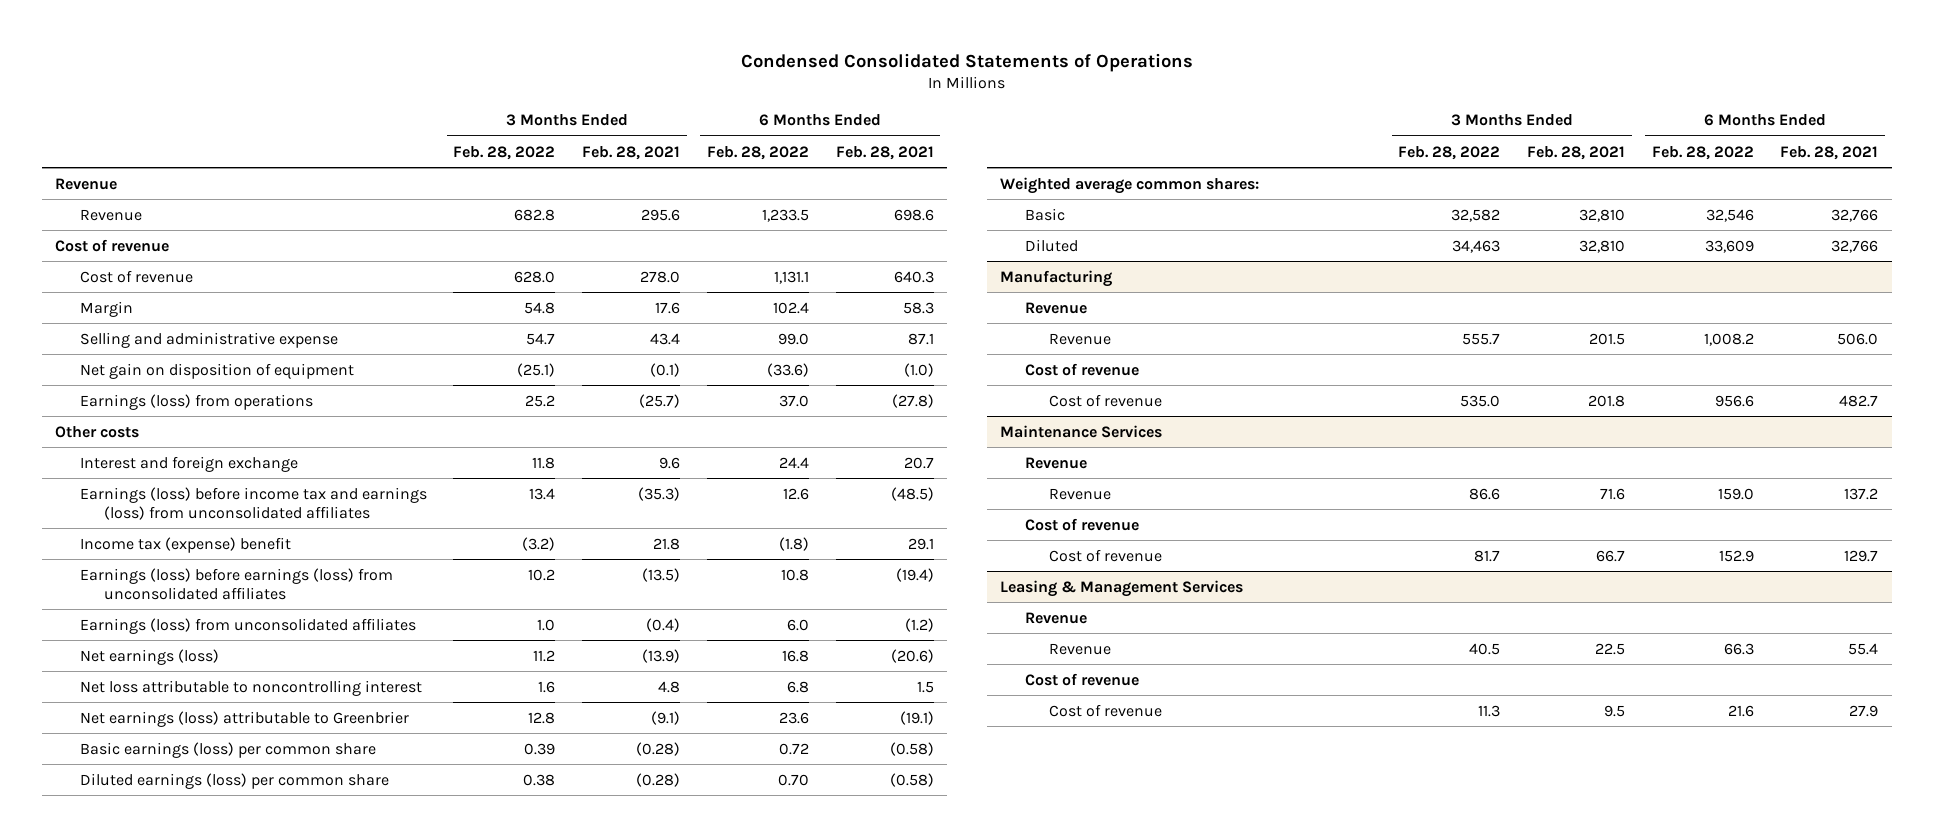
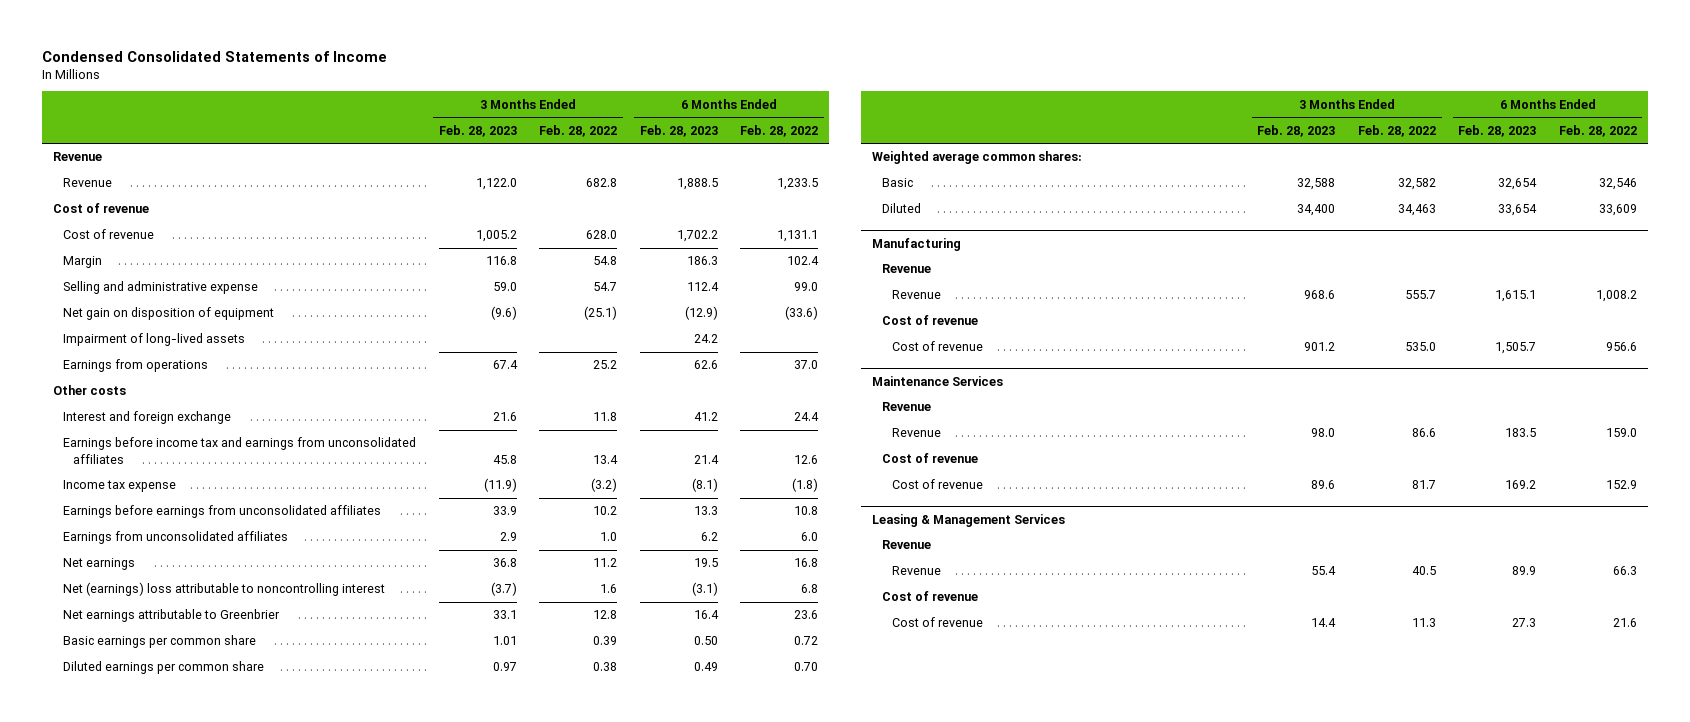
[740,52,1193,72] Condensed Consolidated Statements of Operations -> [42,50,388,62] Condensed Consolidated Statements of Income
[582,145,681,160] Feb. 28, 2021 -> none
[835,145,934,160] Feb. 28, 2021 -> none
none -> [438,124,517,137] Feb. 28, 2023
none -> [639,124,718,137] Feb. 28, 2023
none -> [63,333,246,347] Impairment of long-lived assets
[79,393,313,410] Earnings (loss) from operations -> [63,359,209,373] Earnings from operations
[79,486,427,520] Earnings (loss) before income tax and earnings (loss) from unconsolidated affiliates -> [63,437,417,464] Earnings before income tax and earnings from unconsolidated affiliates
[79,536,291,553] Income tax (expense) benefit -> [63,480,177,493] Income tax expense
[79,567,393,600] Earnings (loss) before earnings (loss) from unconsolidated affiliates -> [63,505,382,519] Earnings before earnings from unconsolidated affiliates
[79,617,416,634] Earnings (loss) from unconsolidated affiliates -> [63,531,289,545] Earnings from unconsolidated affiliates
[79,648,219,665] Net earnings (loss) -> [63,558,136,571] Net earnings
[79,679,422,696] Net loss attributable to noncontrolling interest -> [63,582,386,597] Net (earnings) loss attributable to noncontrolling interest
[79,710,409,727] Net earnings (loss) attributable to Greenbrier -> [63,609,281,623] Net earnings attributable to Greenbrier
[79,741,376,758] Basic earnings (loss) per common share -> [63,635,257,649] Basic earnings per common share
[79,772,389,789] Diluted earnings (loss) per common share -> [63,661,265,675] Diluted earnings per common share

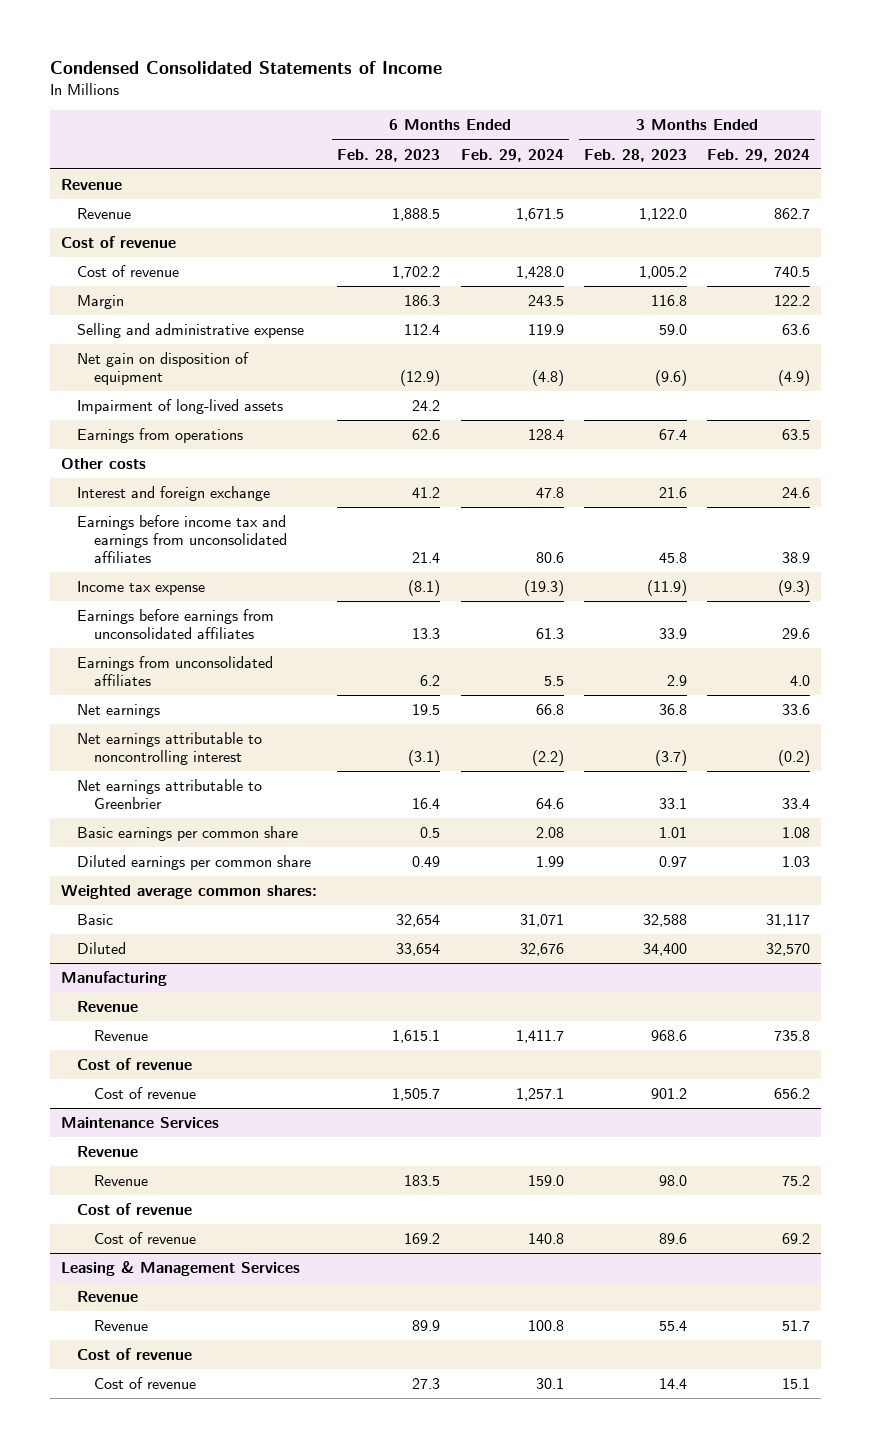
[539,124,618,137] Feb. 28, 2022 -> none
[740,124,819,137] Feb. 28, 2022 -> none
none -> [460,148,564,162] Feb. 29, 2024
none -> [707,148,811,162] Feb. 29, 2024
[63,582,386,597] Net (earnings) loss attributable to noncontrolling interest -> [77,731,263,766] Net earnings attributable to noncontrolling interest
[693,636,718,646] 0.50 -> [420,826,441,838] 0.5

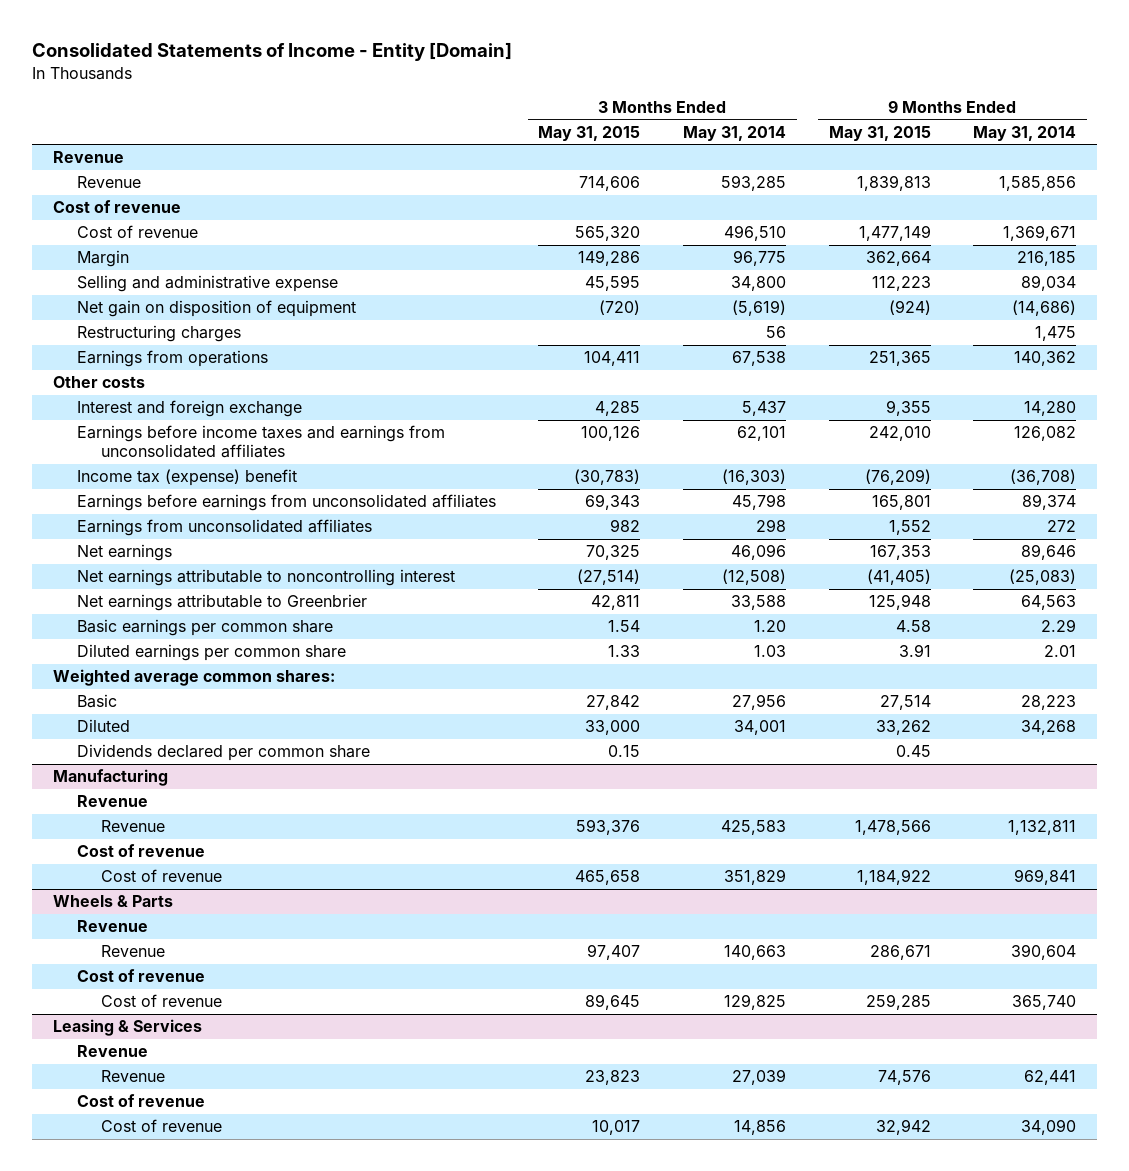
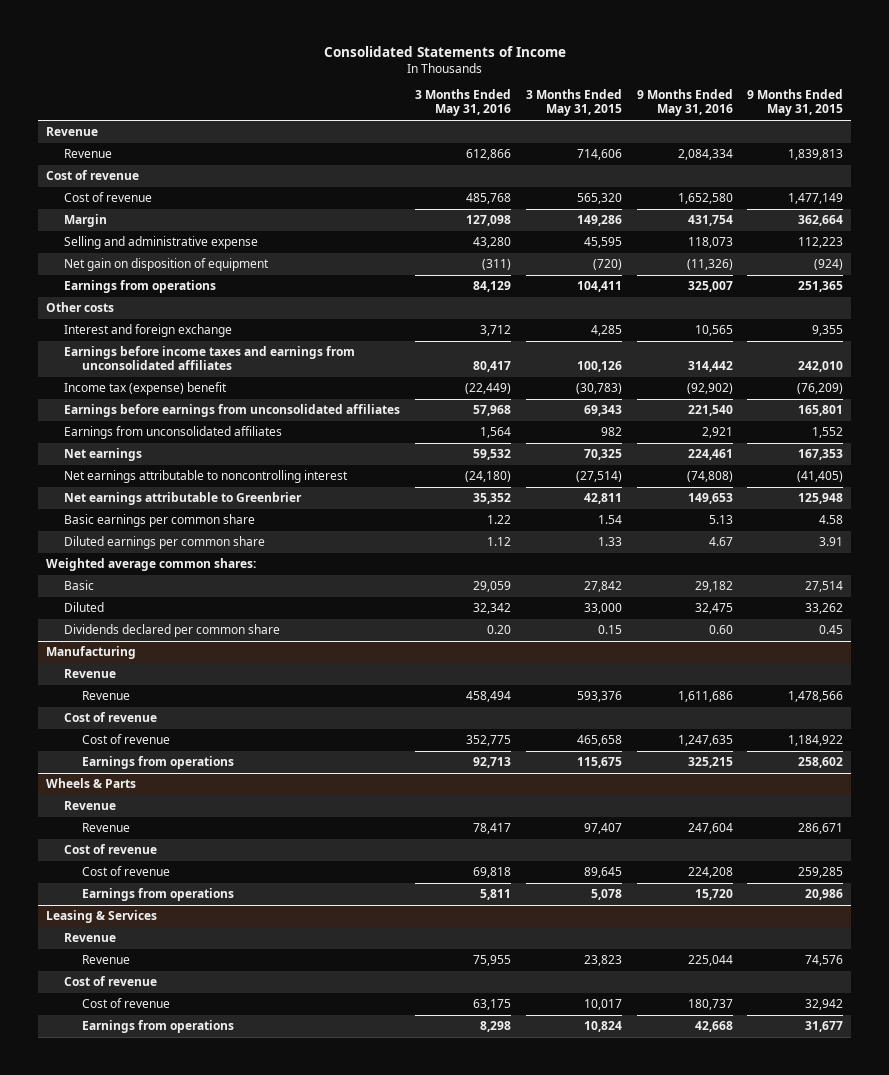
[31,41,512,61] Consolidated Statements of Income - Entity [Domain] -> [323,45,566,57] Consolidated Statements of Income
[683,125,787,141] May 31, 2014 -> none
[973,125,1077,141] May 31, 2014 -> none
none -> [414,89,511,117] 3 Months Ended May 31, 2016
none -> [636,89,733,117] 9 Months Ended May 31, 2016
[76,325,241,343] Restructuring charges -> none
none -> [82,756,235,770] Earnings from operations
none -> [82,888,235,902] Earnings from operations
none -> [82,1020,235,1034] Earnings from operations

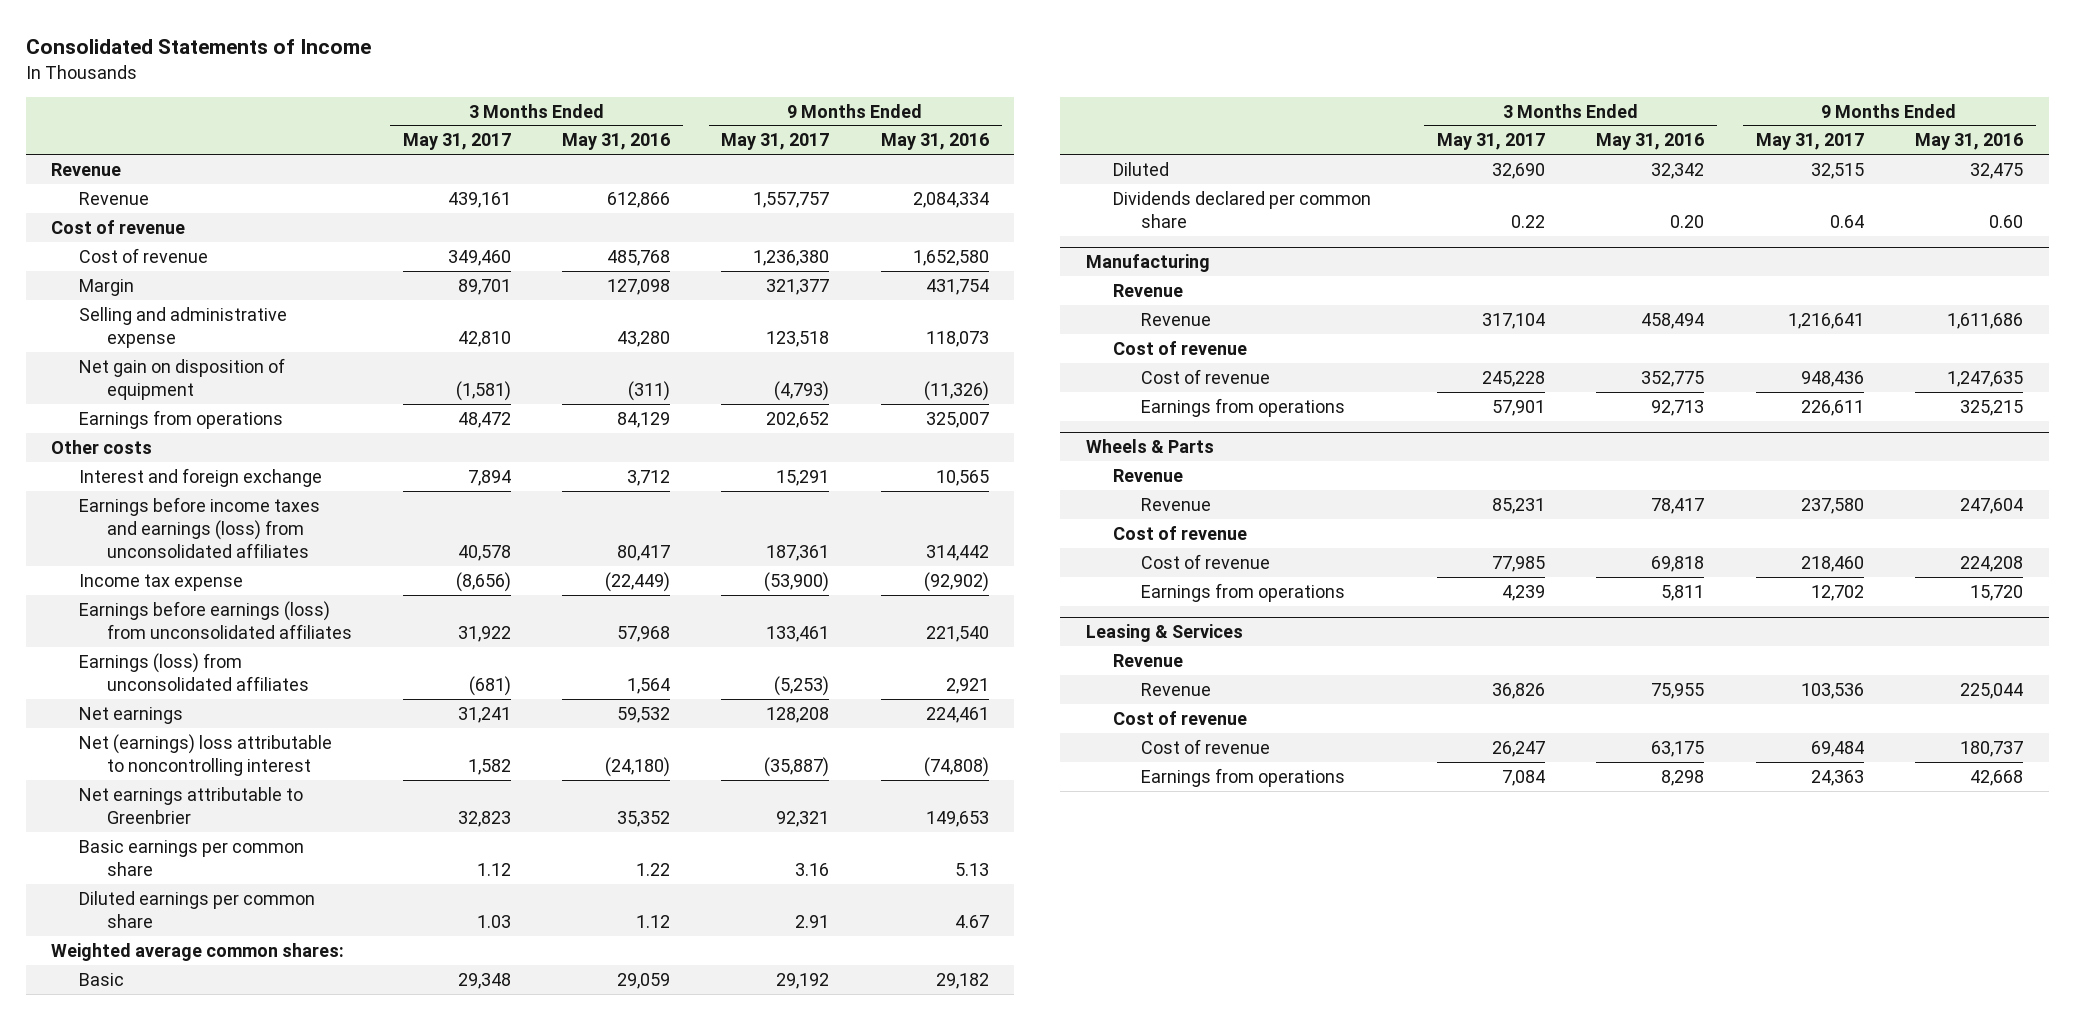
[525,89,622,117] 3 Months Ended May 31, 2015 -> none
[747,89,844,117] 9 Months Ended May 31, 2015 -> none
none -> [402,133,511,151] May 31, 2017
none -> [721,133,830,151] May 31, 2017
[64,346,356,371] Earnings before income taxes and earnings from unconsolidated affiliates -> [78,496,320,559] Earnings before income taxes and earnings (loss) from unconsolidated affiliates
[64,382,228,396] Income tax (expense) benefit -> [78,573,243,591] Income tax expense
[64,404,401,418] Earnings before earnings from unconsolidated affiliates -> [78,600,352,640] Earnings before earnings (loss) from unconsolidated affiliates
[64,426,283,440] Earnings from unconsolidated affiliates -> [78,652,309,692] Earnings (loss) from unconsolidated affiliates
[64,470,349,484] Net earnings attributable to noncontrolling interest -> [78,733,332,777] Net (earnings) loss attributable to noncontrolling interest

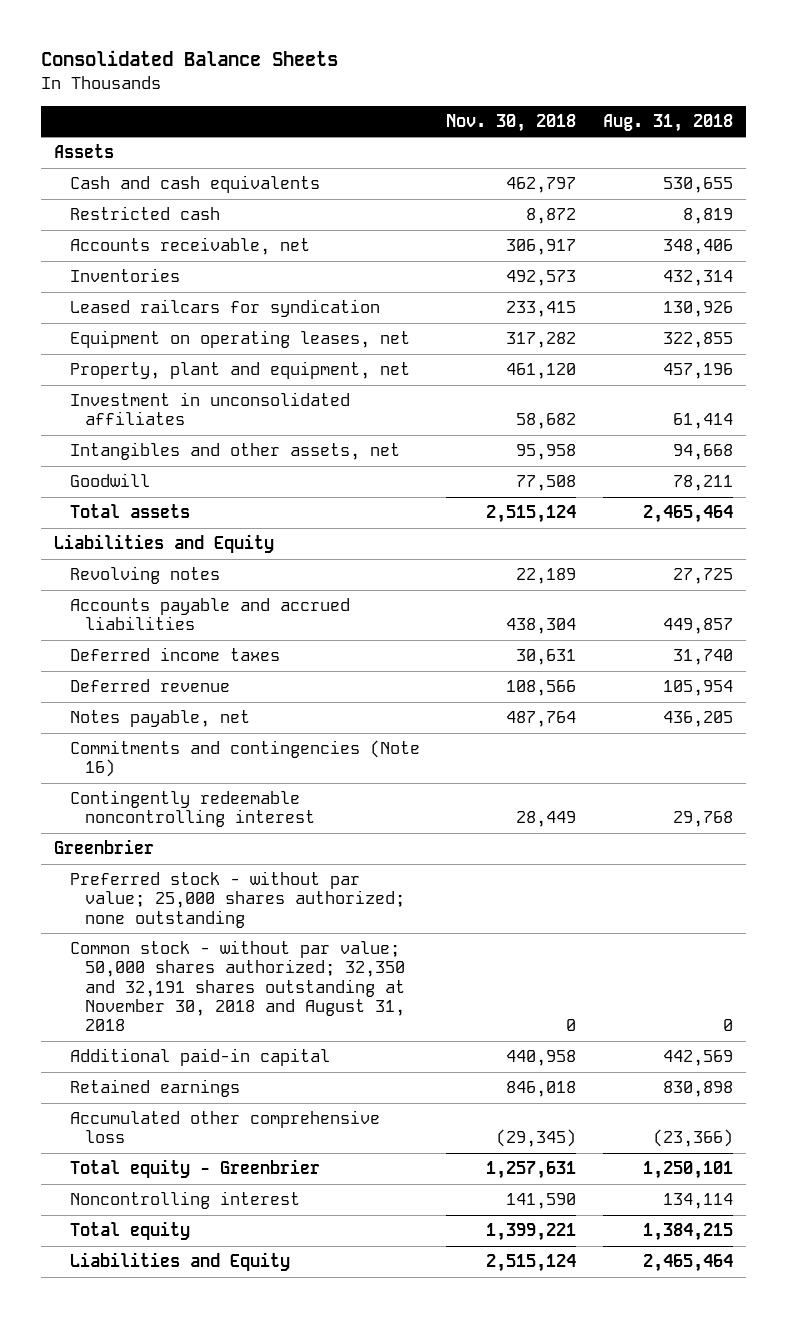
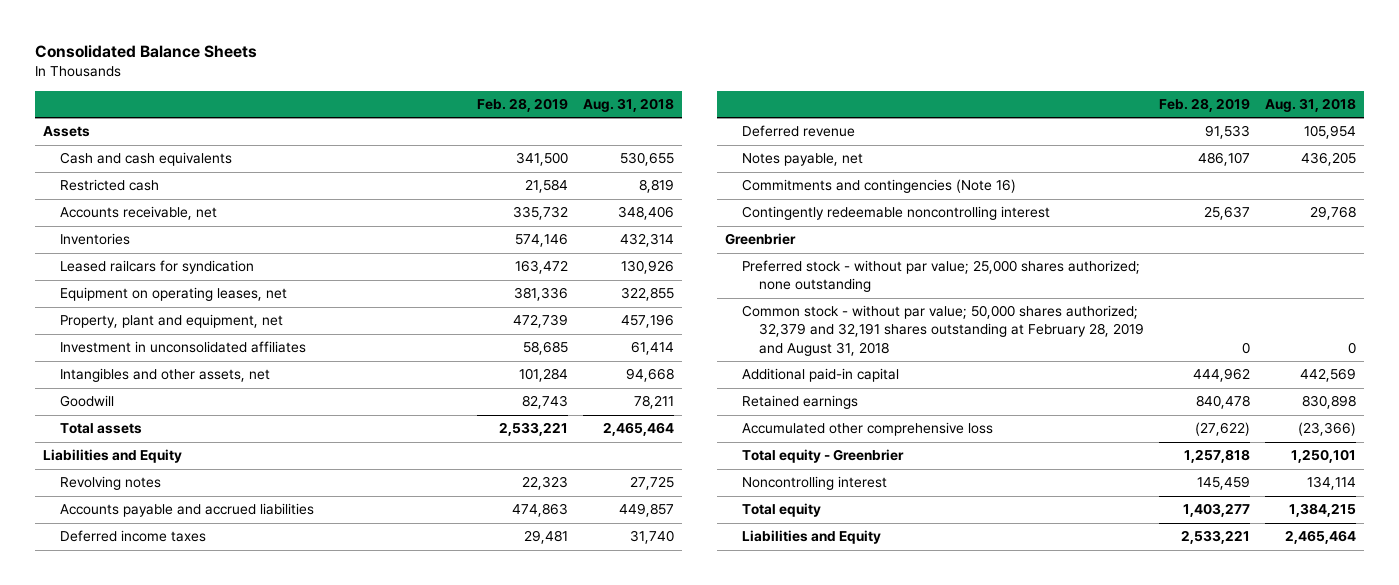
[446,113,577,132] Nov. 30, 2018 -> none
none -> [476,97,568,112] Feb. 28, 2019
[69,940,406,1032] Common stock - without par value; 50,000 shares authorized; 32,350 and 32,191 shares outstanding at November 30, 2018 and August 31, 2018 -> [741,305,1144,356] Common stock - without par value; 50,000 shares authorized; 32,379 and 32,191 shares outstanding at February 28, 2019 and August 31, 2018

